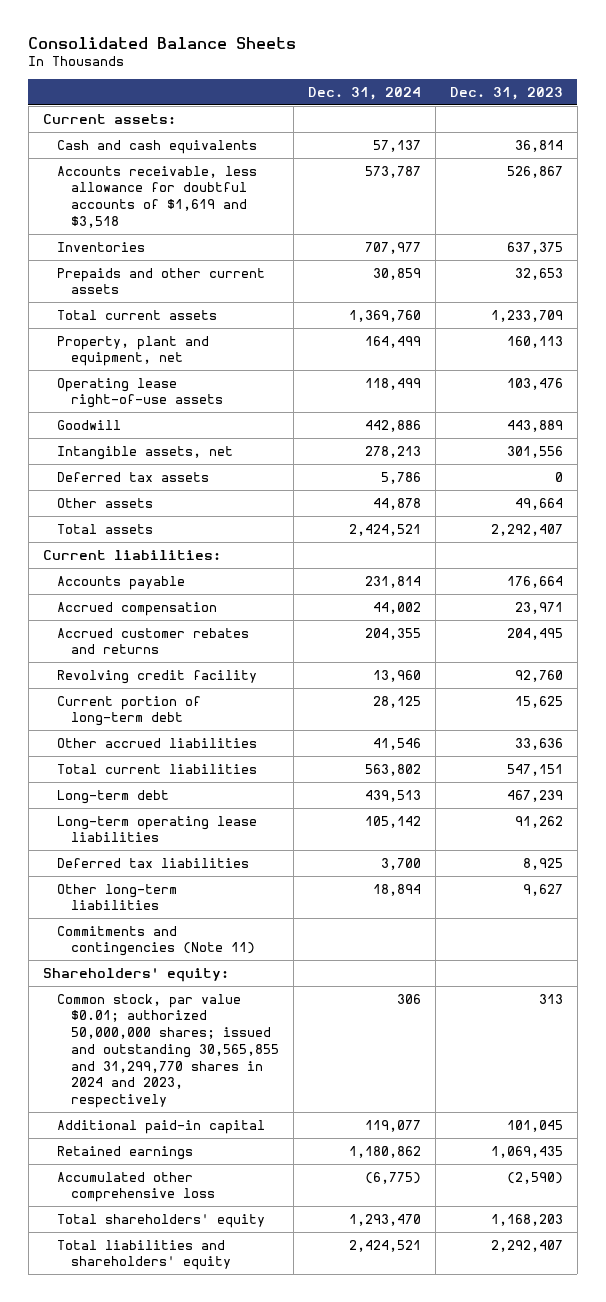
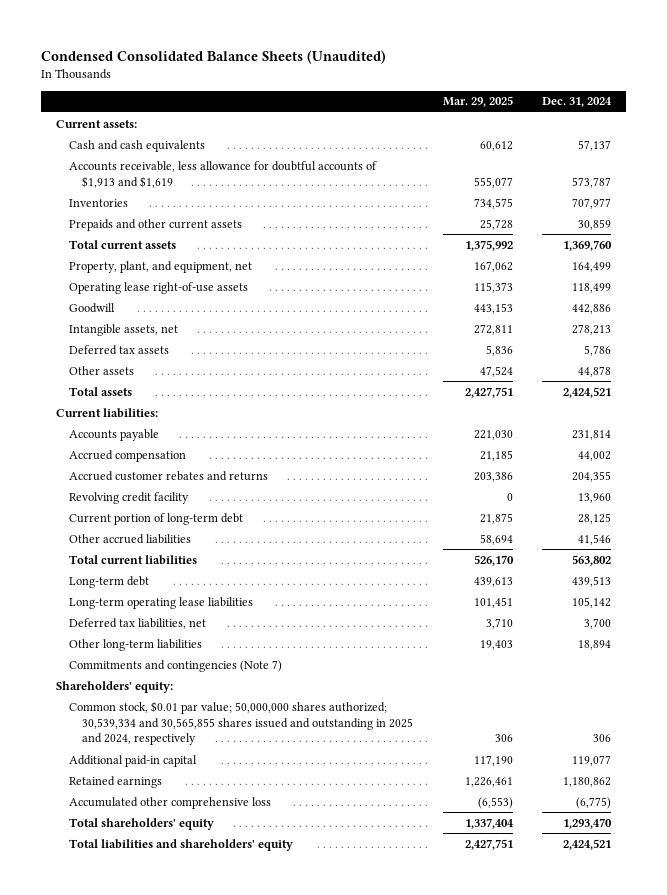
[28,36,297,49] Consolidated Balance Sheets -> [41,49,387,64] Condensed Consolidated Balance Sheets (Unaudited)
[449,87,563,101] Dec. 31, 2023 -> none
none -> [442,96,513,108] Mar. 29, 2025
[56,165,257,228] Accounts receivable, less allowance for doubtful accounts of $1,619 and $3,518 -> [68,160,377,188] Accounts receivable, less allowance for doubtful accounts of $1,913 and $1,619
[56,335,209,367] Property, plant and equipment, net -> [68,260,252,273] Property, plant, and equipment, net
[56,857,249,868] Deferred tax liabilities -> [68,617,206,629] Deferred tax liabilities, net
[56,925,255,957] Commitments and contingencies (Note 11) -> [68,659,282,672] Commitments and contingencies (Note 7)
[56,993,279,1109] Common stock, par value $0.01; authorized 50,000,000 shares; issued and outstanding 30,565,855 and 31,299,770 shares in 2024 and 2023, respectively -> [68,700,413,746] Common stock, $0.01 par value; 50,000,000 shares authorized; 30,539,334 and 30,565,855 shares issued and outstanding in 2025 and 2024, respectively

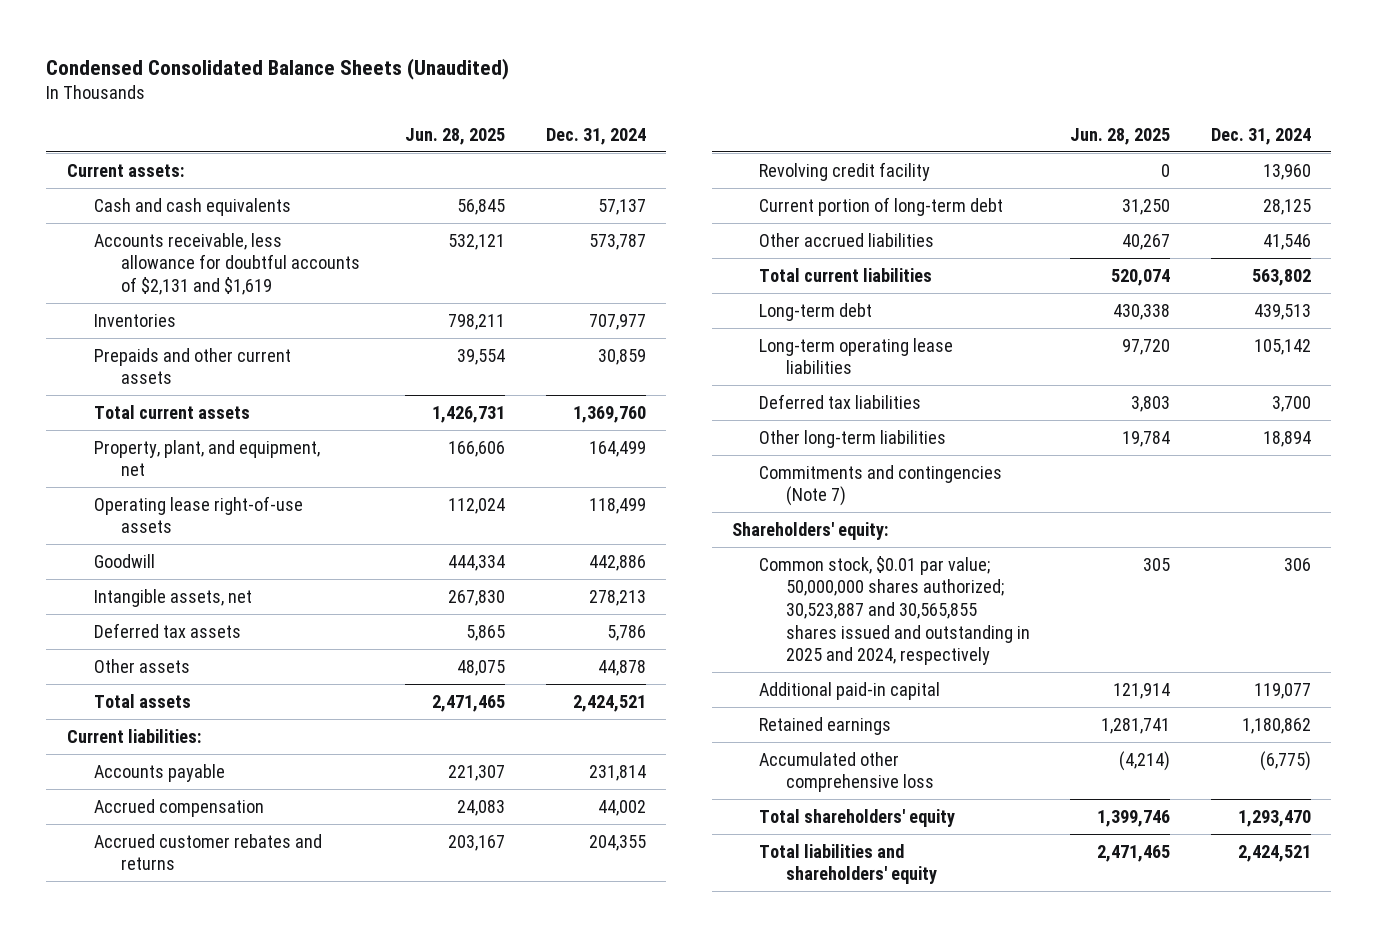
[442,96,513,108] Mar. 29, 2025 -> none
none -> [405,128,506,146] Jun. 28, 2025
[68,160,377,188] Accounts receivable, less allowance for doubtful accounts of $1,913 and $1,619 -> [93,232,360,296] Accounts receivable, less allowance for doubtful accounts of $2,131 and $1,619
[68,617,206,629] Deferred tax liabilities, net -> [758,393,921,409] Deferred tax liabilities
[68,700,413,746] Common stock, $0.01 par value; 50,000,000 shares authorized; 30,539,334 and 30,565,855 shares issued and outstanding in 2025 and 2024, respectively -> [758,555,1030,666] Common stock, $0.01 par value; 50,000,000 shares authorized; 30,523,887 and 30,565,855 shares issued and outstanding in 2025 and 2024, respectively

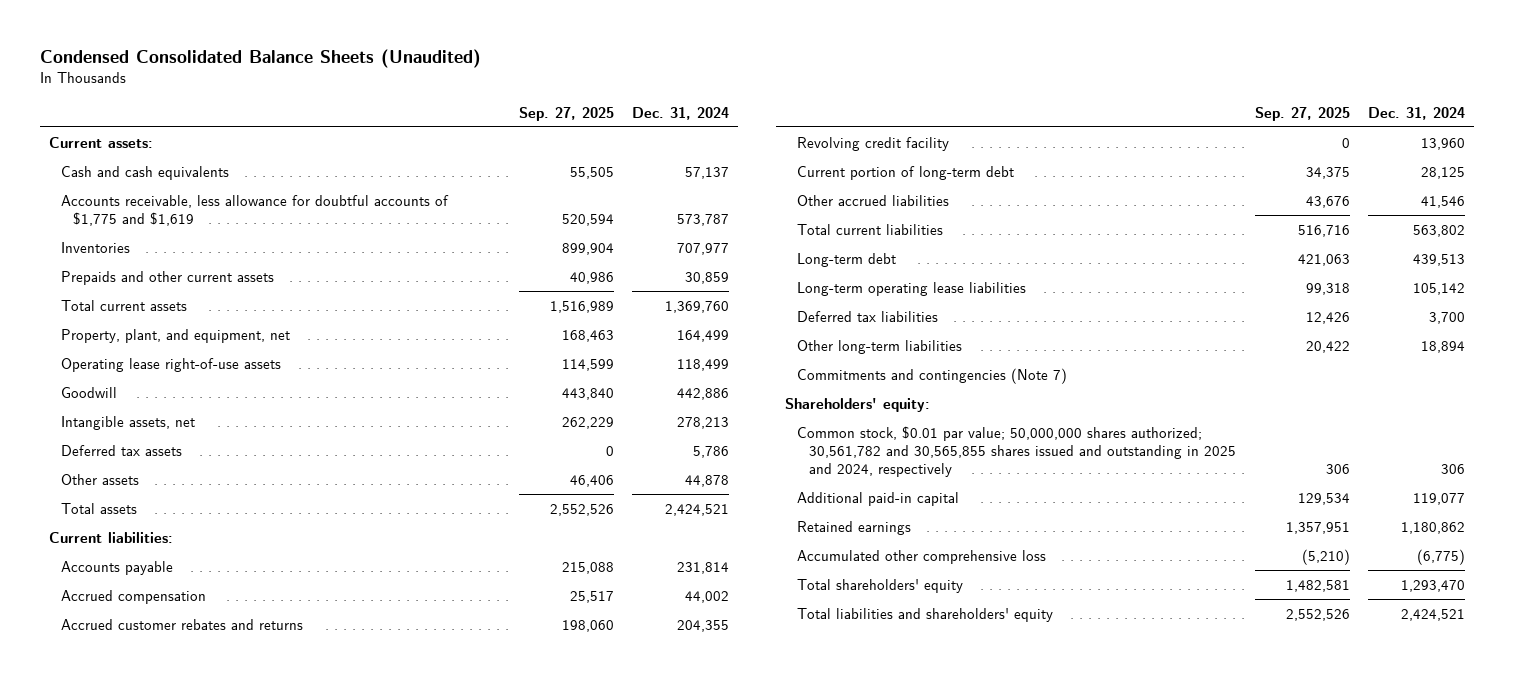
[405,128,506,146] Jun. 28, 2025 -> none
none -> [518,106,614,121] Sep. 27, 2025
[93,232,360,296] Accounts receivable, less allowance for doubtful accounts of $2,131 and $1,619 -> [61,194,450,226] Accounts receivable, less allowance for doubtful accounts of $1,775 and $1,619
[758,555,1030,666] Common stock, $0.01 par value; 50,000,000 shares authorized; 30,523,887 and 30,565,855 shares issued and outstanding in 2025 and 2024, respectively -> [796,425,1237,478] Common stock, $0.01 par value; 50,000,000 shares authorized; 30,561,782 and 30,565,855 shares issued and outstanding in 2025 and 2024, respectively

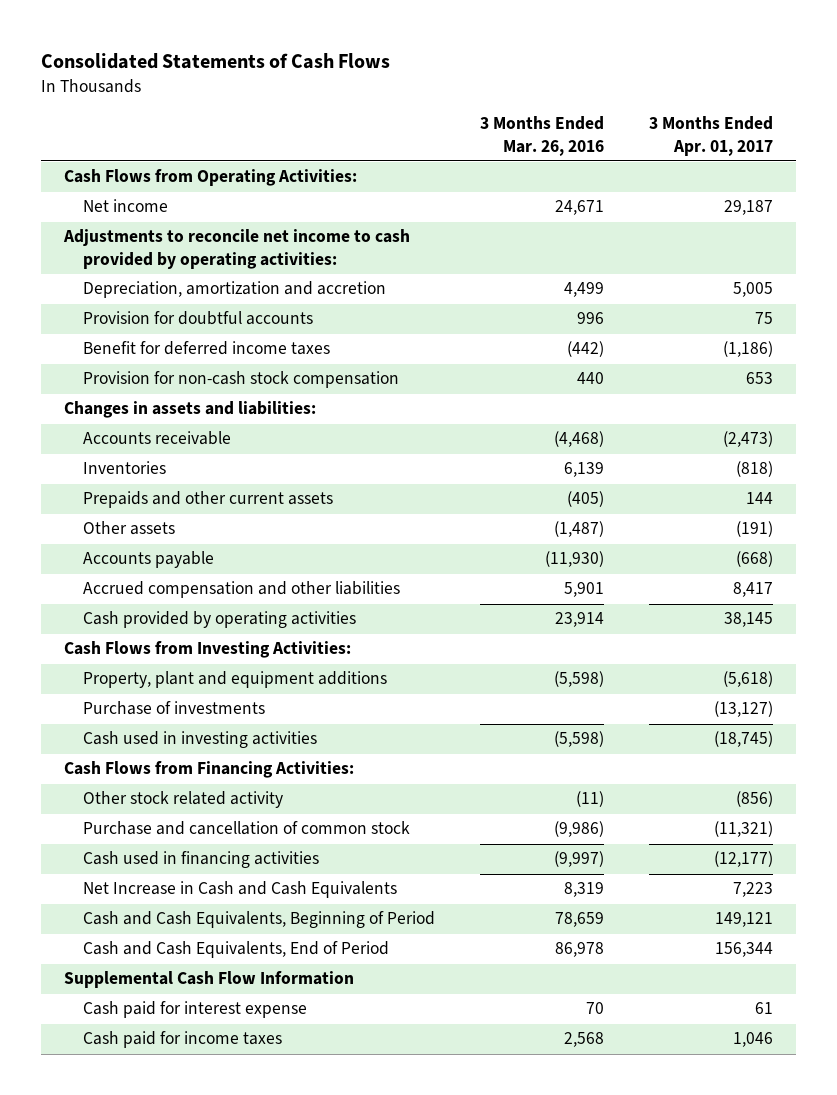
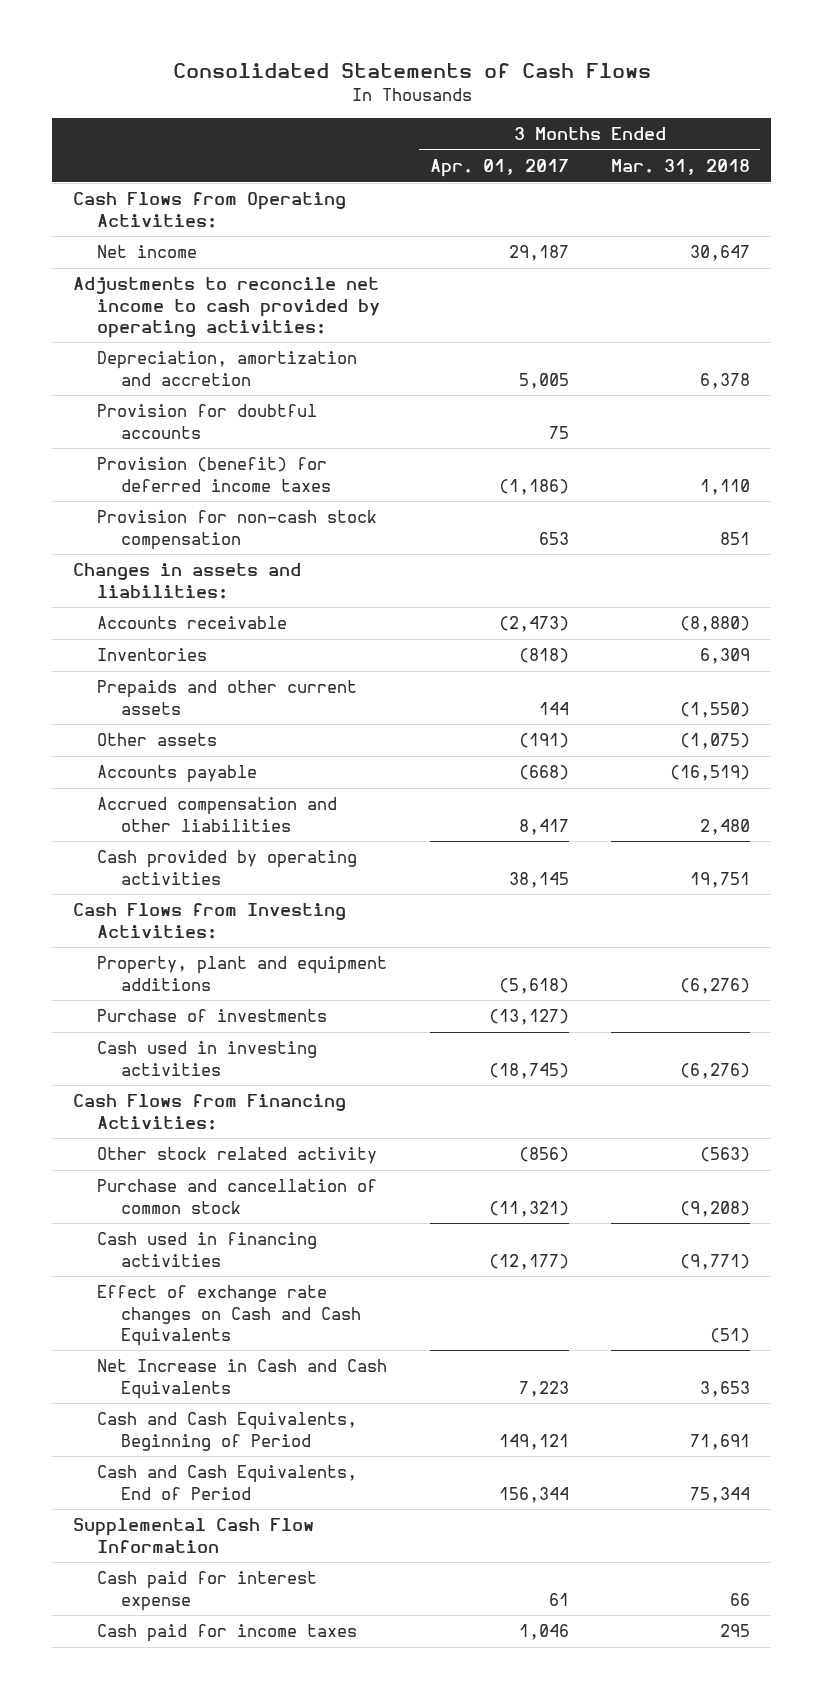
[479,116,604,156] 3 Months Ended Mar. 26, 2016 -> none
none -> [610,159,750,176] Mar. 31, 2018
[82,341,330,356] Benefit for deferred income taxes -> [97,457,332,492] Provision (benefit) for deferred income taxes
none -> [97,1285,362,1346] Effect of exchange rate changes on Cash and Cash Equivalents

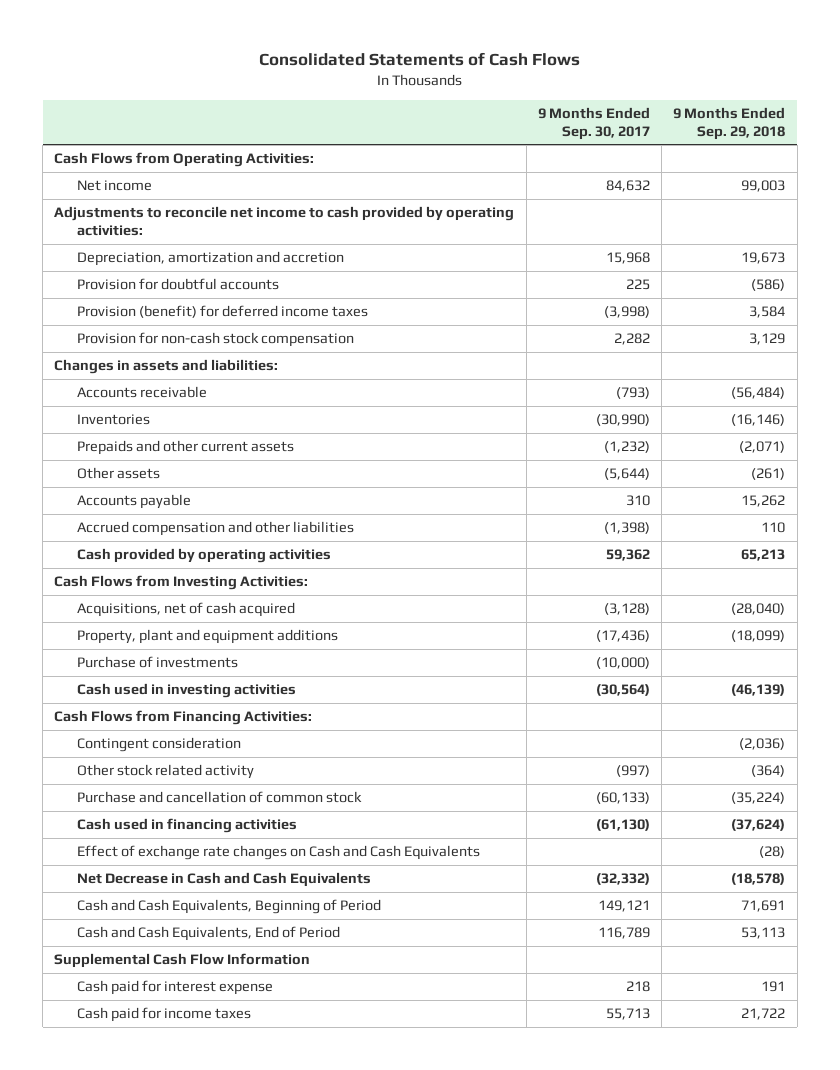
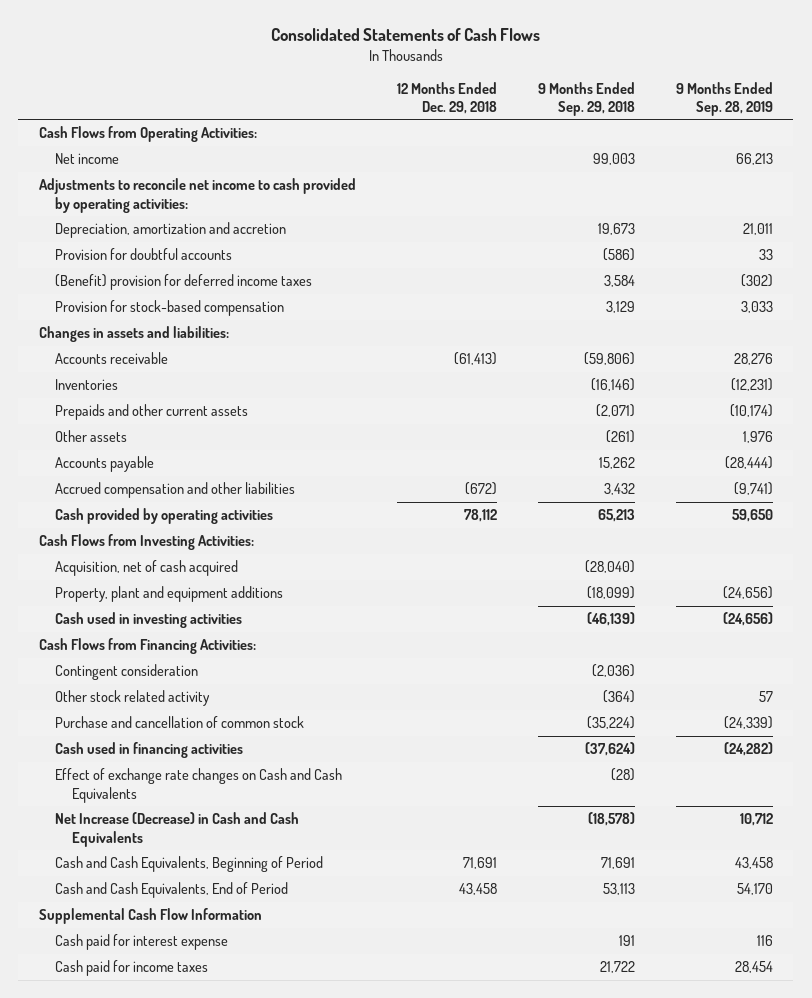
[537,106,650,140] 9 Months Ended Sep. 30, 2017 -> none
none -> [396,81,497,114] 12 Months Ended Dec. 29, 2018
none -> [675,81,773,116] 9 Months Ended Sep. 28, 2019
[76,305,368,319] Provision (benefit) for deferred income taxes -> [55,274,313,291] (Benefit) provision for deferred income taxes
[76,332,354,348] Provision for non-cash stock compensation -> [55,300,285,317] Provision for stock-based compensation
[731,387,786,400] (56,484) -> [583,352,635,366] (59,806)
[761,522,786,534] 110 -> [603,483,635,496] 3,432
[76,602,295,618] Acquisitions, net of cash acquired -> [55,560,239,577] Acquisition, net of cash acquired
[76,656,238,669] Purchase of investments -> none
[76,872,371,888] Net Decrease in Cash and Cash Equivalents -> [55,812,300,847] Net Increase (Decrease) in Cash and Cash Equivalents

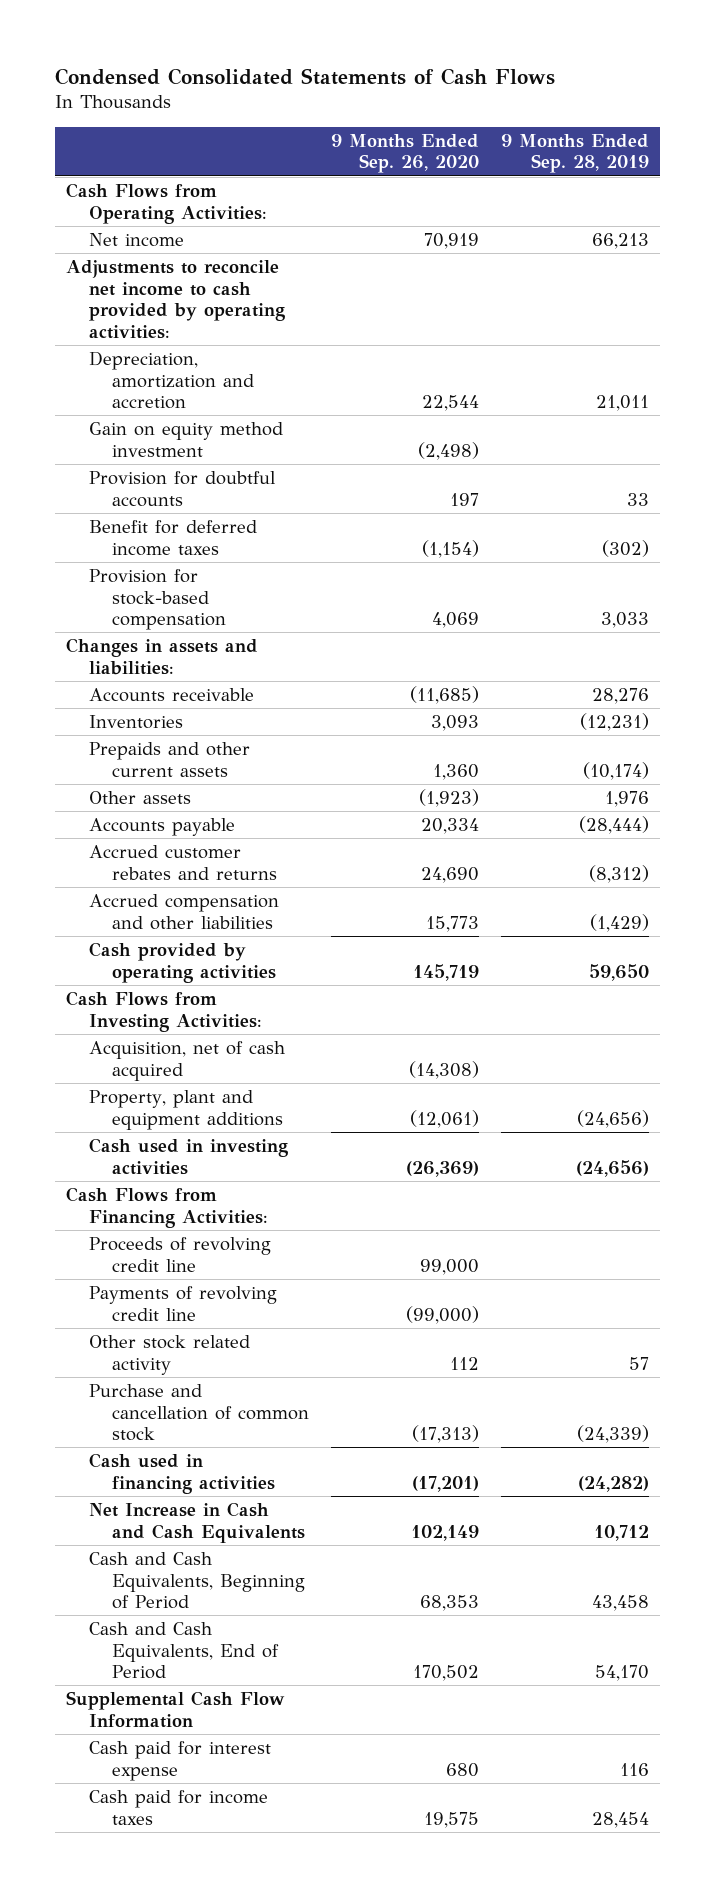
[270,28,540,42] Consolidated Statements of Cash Flows -> [54,67,555,85] Condensed Consolidated Statements of Cash Flows
[396,81,497,114] 12 Months Ended Dec. 29, 2018 -> none
[537,81,635,116] 9 Months Ended Sep. 29, 2018 -> none
none -> [330,133,479,174] 9 Months Ended Sep. 26, 2020
none -> [88,422,283,457] Gain on equity method investment
[55,274,313,291] (Benefit) provision for deferred income taxes -> [88,520,257,556] Benefit for deferred income taxes
none -> [88,845,277,880] Accrued customer rebates and returns
[733,482,773,496] (9,741) -> [589,913,649,932] (1,429)
[55,664,199,681] Contingent consideration -> none
none -> [88,1237,271,1272] Proceeds of revolving credit line
none -> [88,1286,277,1321] Payments of revolving credit line
[55,768,343,803] Effect of exchange rate changes on Cash and Cash Equivalents -> none
[55,812,300,847] Net Increase (Decrease) in Cash and Cash Equivalents -> [88,1502,305,1543] Net Increase in Cash and Cash Equivalents

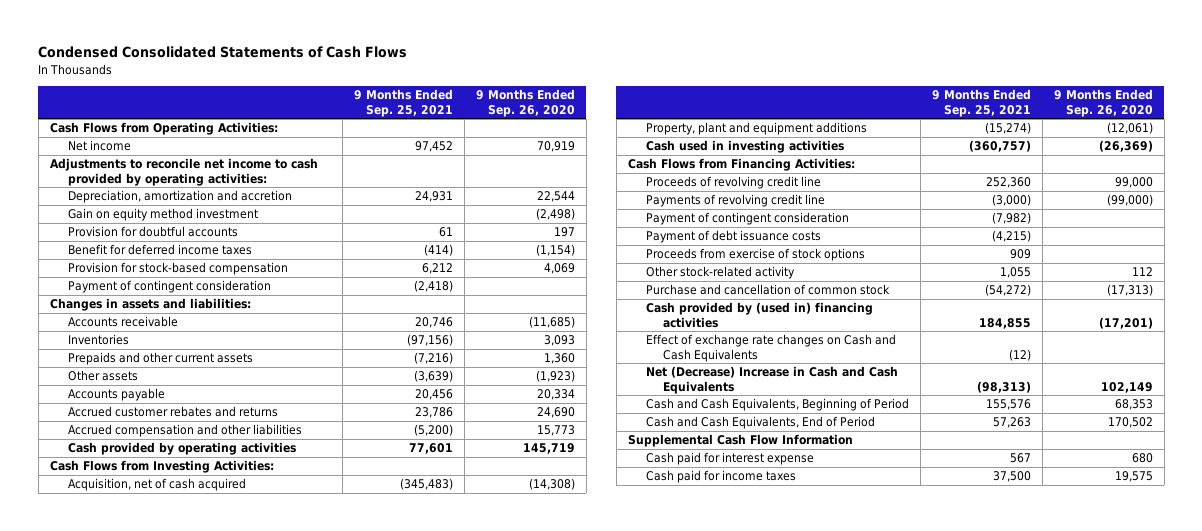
[500,133,649,174] 9 Months Ended Sep. 28, 2019 -> none
none -> [353,89,453,117] 9 Months Ended Sep. 25, 2021
none -> [67,280,271,294] Payment of contingent consideration
none -> [645,212,849,226] Payment of contingent consideration
none -> [645,230,821,244] Payment of debt issuance costs
none -> [645,248,865,262] Proceeds from exercise of stock options
[88,1335,250,1375] Other stock related activity -> [645,266,795,280] Other stock-related activity
[88,1453,275,1494] Cash used in financing activities -> [645,302,873,328] Cash provided by (used in) financing activities
none -> [645,334,896,362] Effect of exchange rate changes on Cash and Cash Equivalents
[88,1502,305,1543] Net Increase in Cash and Cash Equivalents -> [645,366,898,394] Net (Decrease) Increase in Cash and Cash Equivalents

